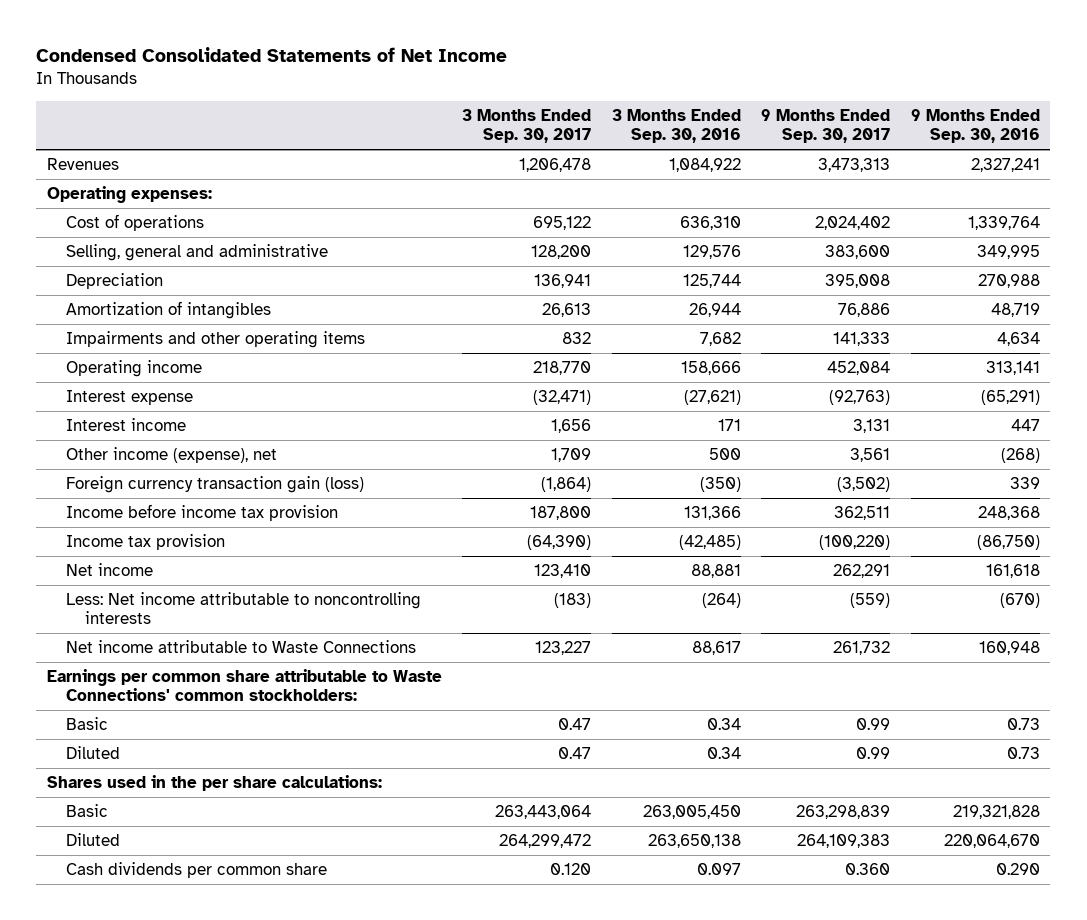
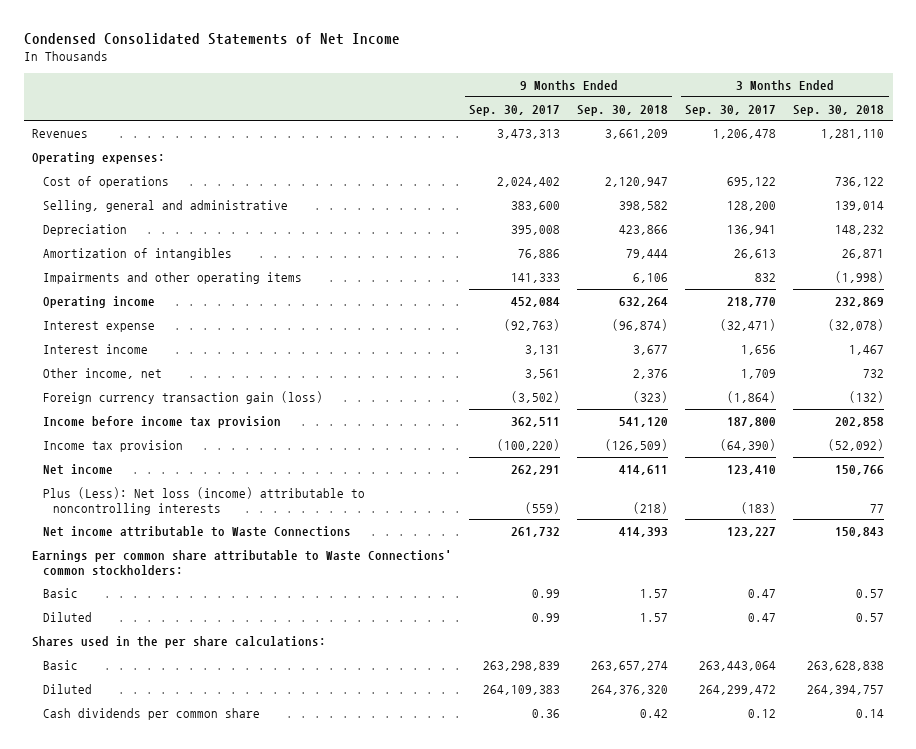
[611,109,741,144] 3 Months Ended Sep. 30, 2016 -> none
[911,109,1041,144] 9 Months Ended Sep. 30, 2016 -> none
none -> [577,104,669,116] Sep. 30, 2018
none -> [793,104,885,116] Sep. 30, 2018
[65,447,277,464] Other income (expense), net -> [42,367,162,379] Other income, net
[65,592,421,625] Less: Net income attributable to noncontrolling interests -> [42,486,365,515] Plus (Less): Net loss (income) attributable to noncontrolling interests
[550,863,592,876] 0.120 -> [748,708,777,718] 0.12
[845,863,891,876] 0.360 -> [532,708,561,718] 0.36

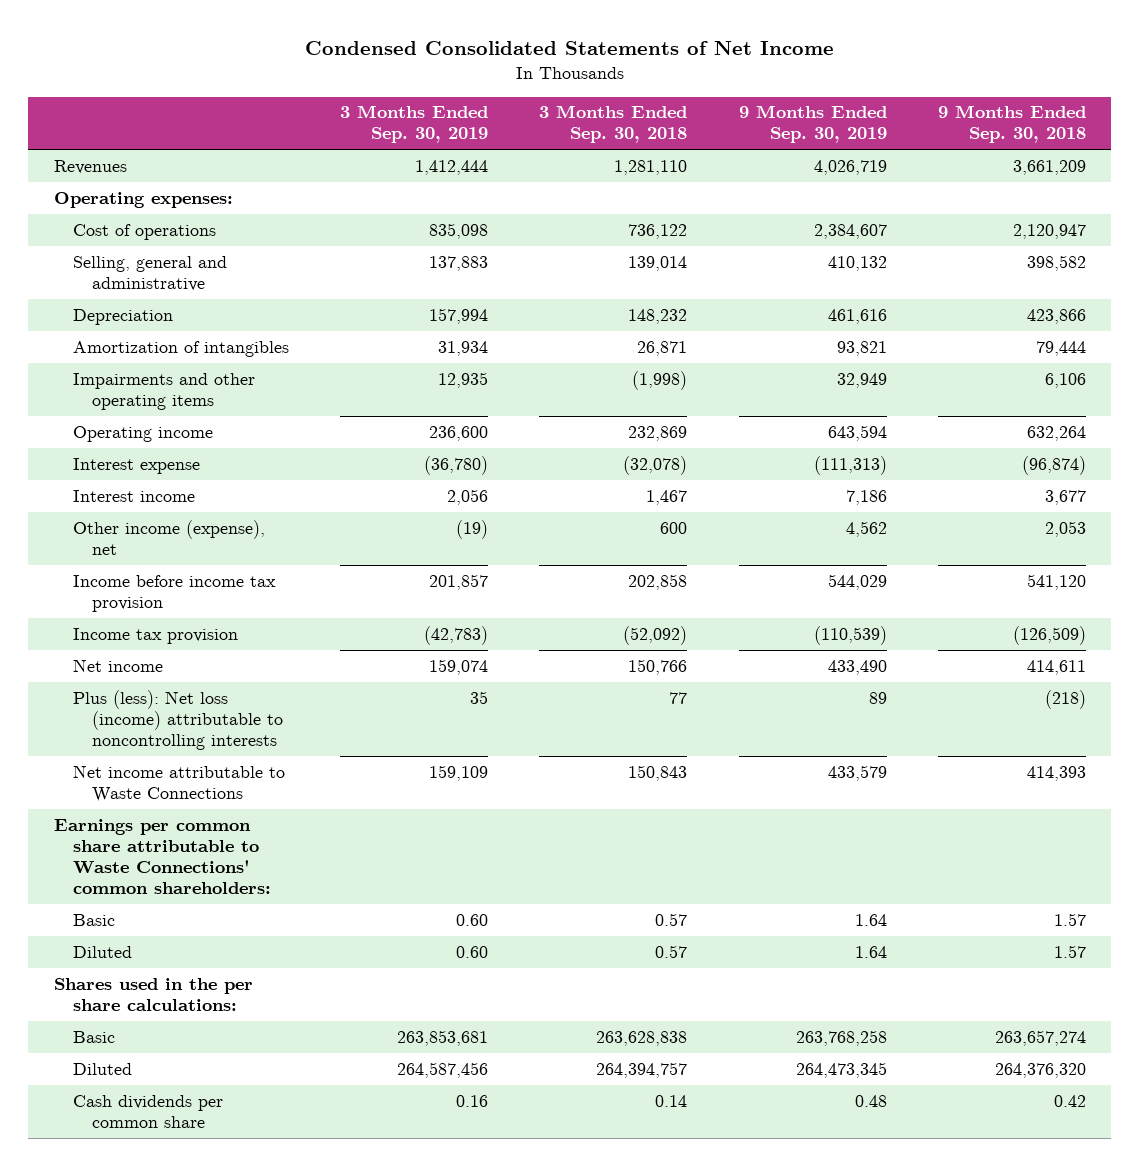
[469,104,561,116] Sep. 30, 2017 -> none
[685,104,777,116] Sep. 30, 2017 -> none
none -> [340,105,489,144] 3 Months Ended Sep. 30, 2019
none -> [738,105,887,144] 9 Months Ended Sep. 30, 2019
[42,390,323,404] Foreign currency transaction gain (loss) -> none
[42,367,162,379] Other income, net -> [73,519,266,555] Other income (expense), net
[633,368,669,379] 2,376 -> [1044,520,1086,537] 2,053
[863,368,885,378] 732 -> [660,521,688,534] 600
[42,486,365,515] Plus (Less): Net loss (income) attributable to noncontrolling interests -> [73,689,284,750] Plus (less): Net loss (income) attributable to noncontrolling interests
[32,549,453,576] Earnings per common share attributable to Waste Connections' common stockholders: -> [53,818,272,894] Earnings per common share attributable to Waste Connections' common shareholders:

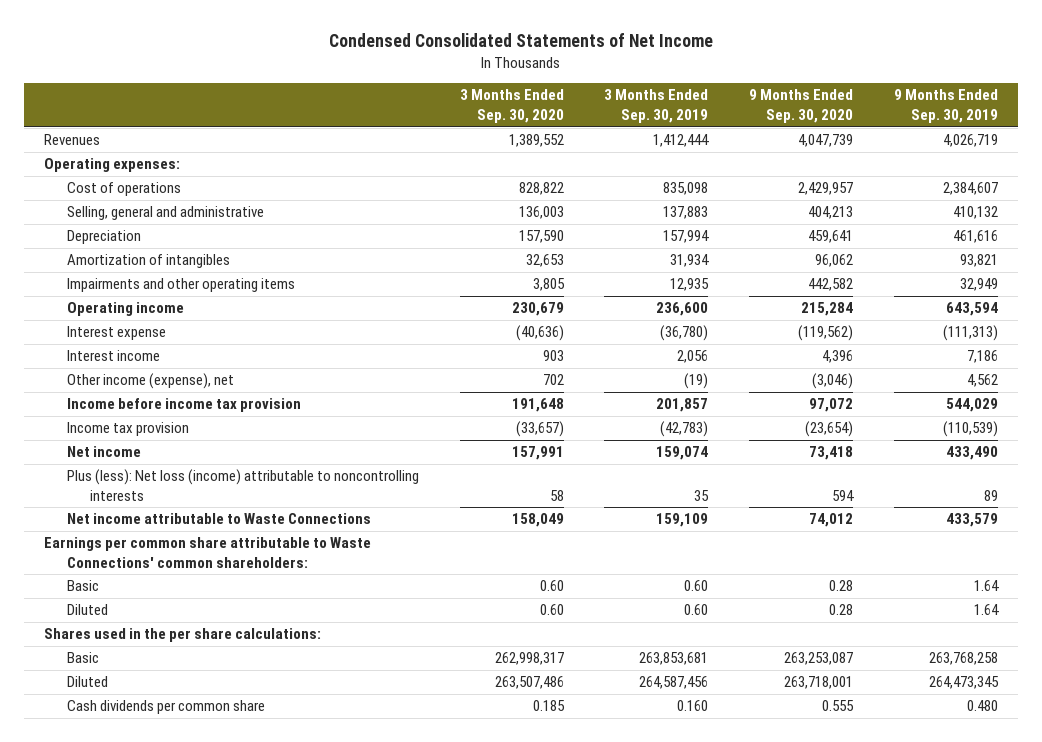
[539,105,688,144] 3 Months Ended Sep. 30, 2018 -> none
[937,105,1086,144] 9 Months Ended Sep. 30, 2018 -> none
none -> [459,89,564,124] 3 Months Ended Sep. 30, 2020
none -> [749,89,854,124] 9 Months Ended Sep. 30, 2020
[456,1094,489,1107] 0.16 -> [677,700,709,712] 0.160
[854,1094,887,1107] 0.48 -> [966,700,998,712] 0.480

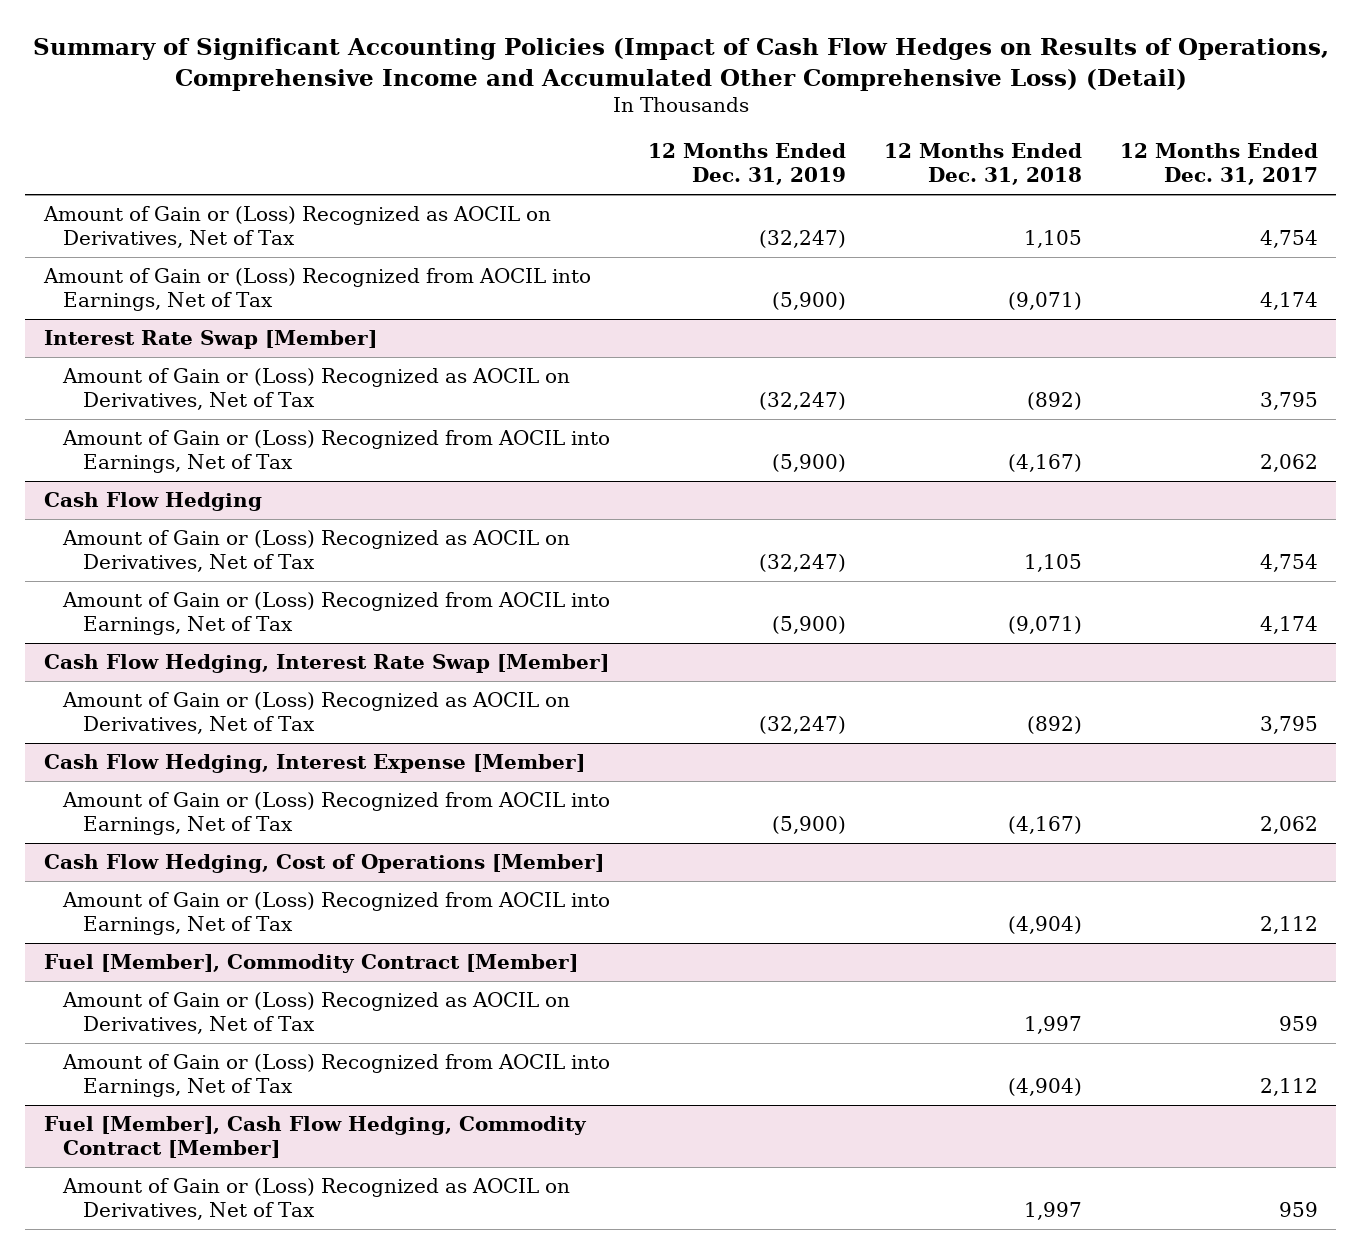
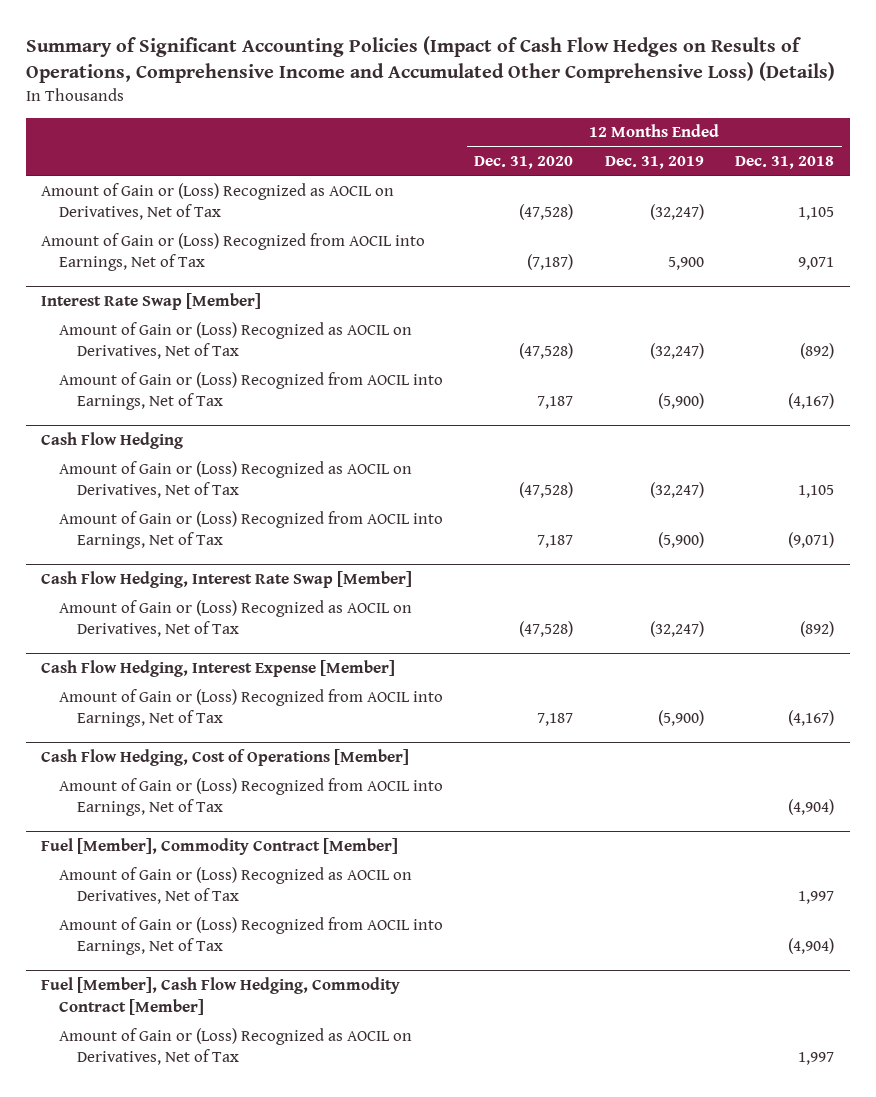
[32,38,1329,91] Summary of Significant Accounting Policies (Impact of Cash Flow Hedges on Results of Operations, Comprehensive Income and Accumulated Other Comprehensive Loss) (Detail) -> [25,35,835,84] Summary of Significant Accounting Policies (Impact of Cash Flow Hedges on Results of Operations, Comprehensive Income and Accumulated Other Comprehensive Loss) (Details)
[1119,143,1318,186] 12 Months Ended Dec. 31, 2017 -> none
none -> [474,156,574,170] Dec. 31, 2020
[772,292,847,311] (5,900) -> [667,256,704,270] 5,900
[1007,292,1082,311] (9,071) -> [798,256,835,270] 9,071

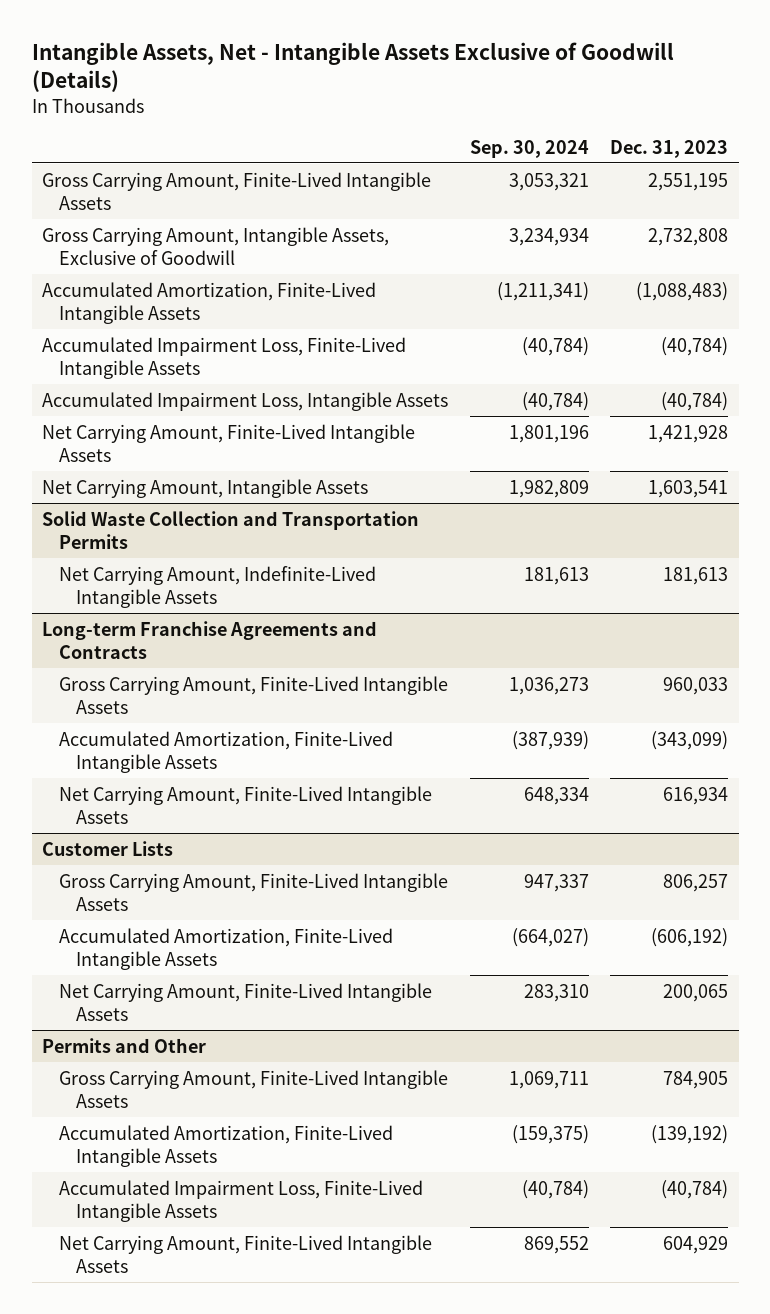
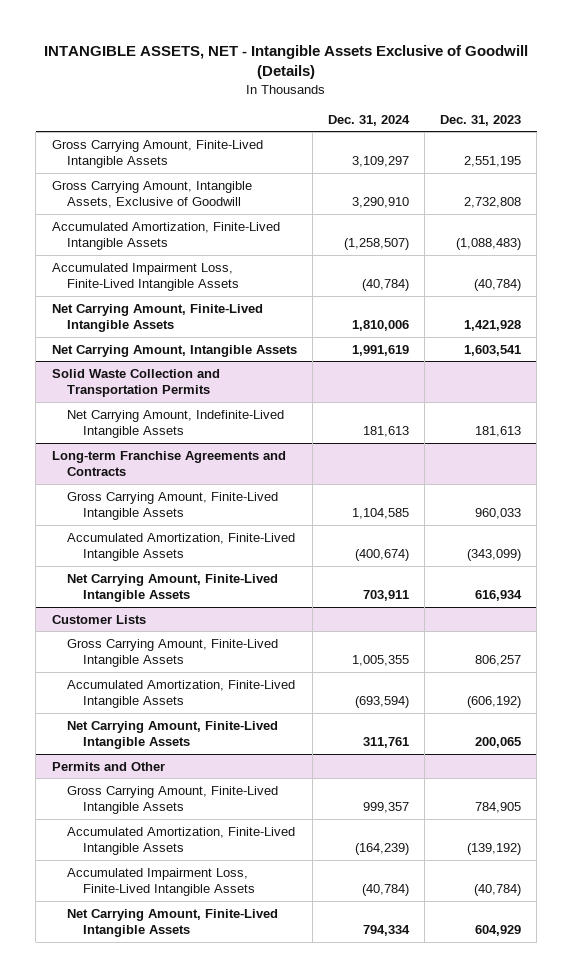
[31,41,674,93] Intangible Assets, Net - Intangible Assets Exclusive of Goodwill (Details) -> [44,45,529,80] INTANGIBLE ASSETS, NET - Intangible Assets Exclusive of Goodwill (Details)
[469,139,589,158] Sep. 30, 2024 -> none
none -> [327,114,410,126] Dec. 31, 2024
[42,391,449,411] Accumulated Impairment Loss, Intangible Assets -> none

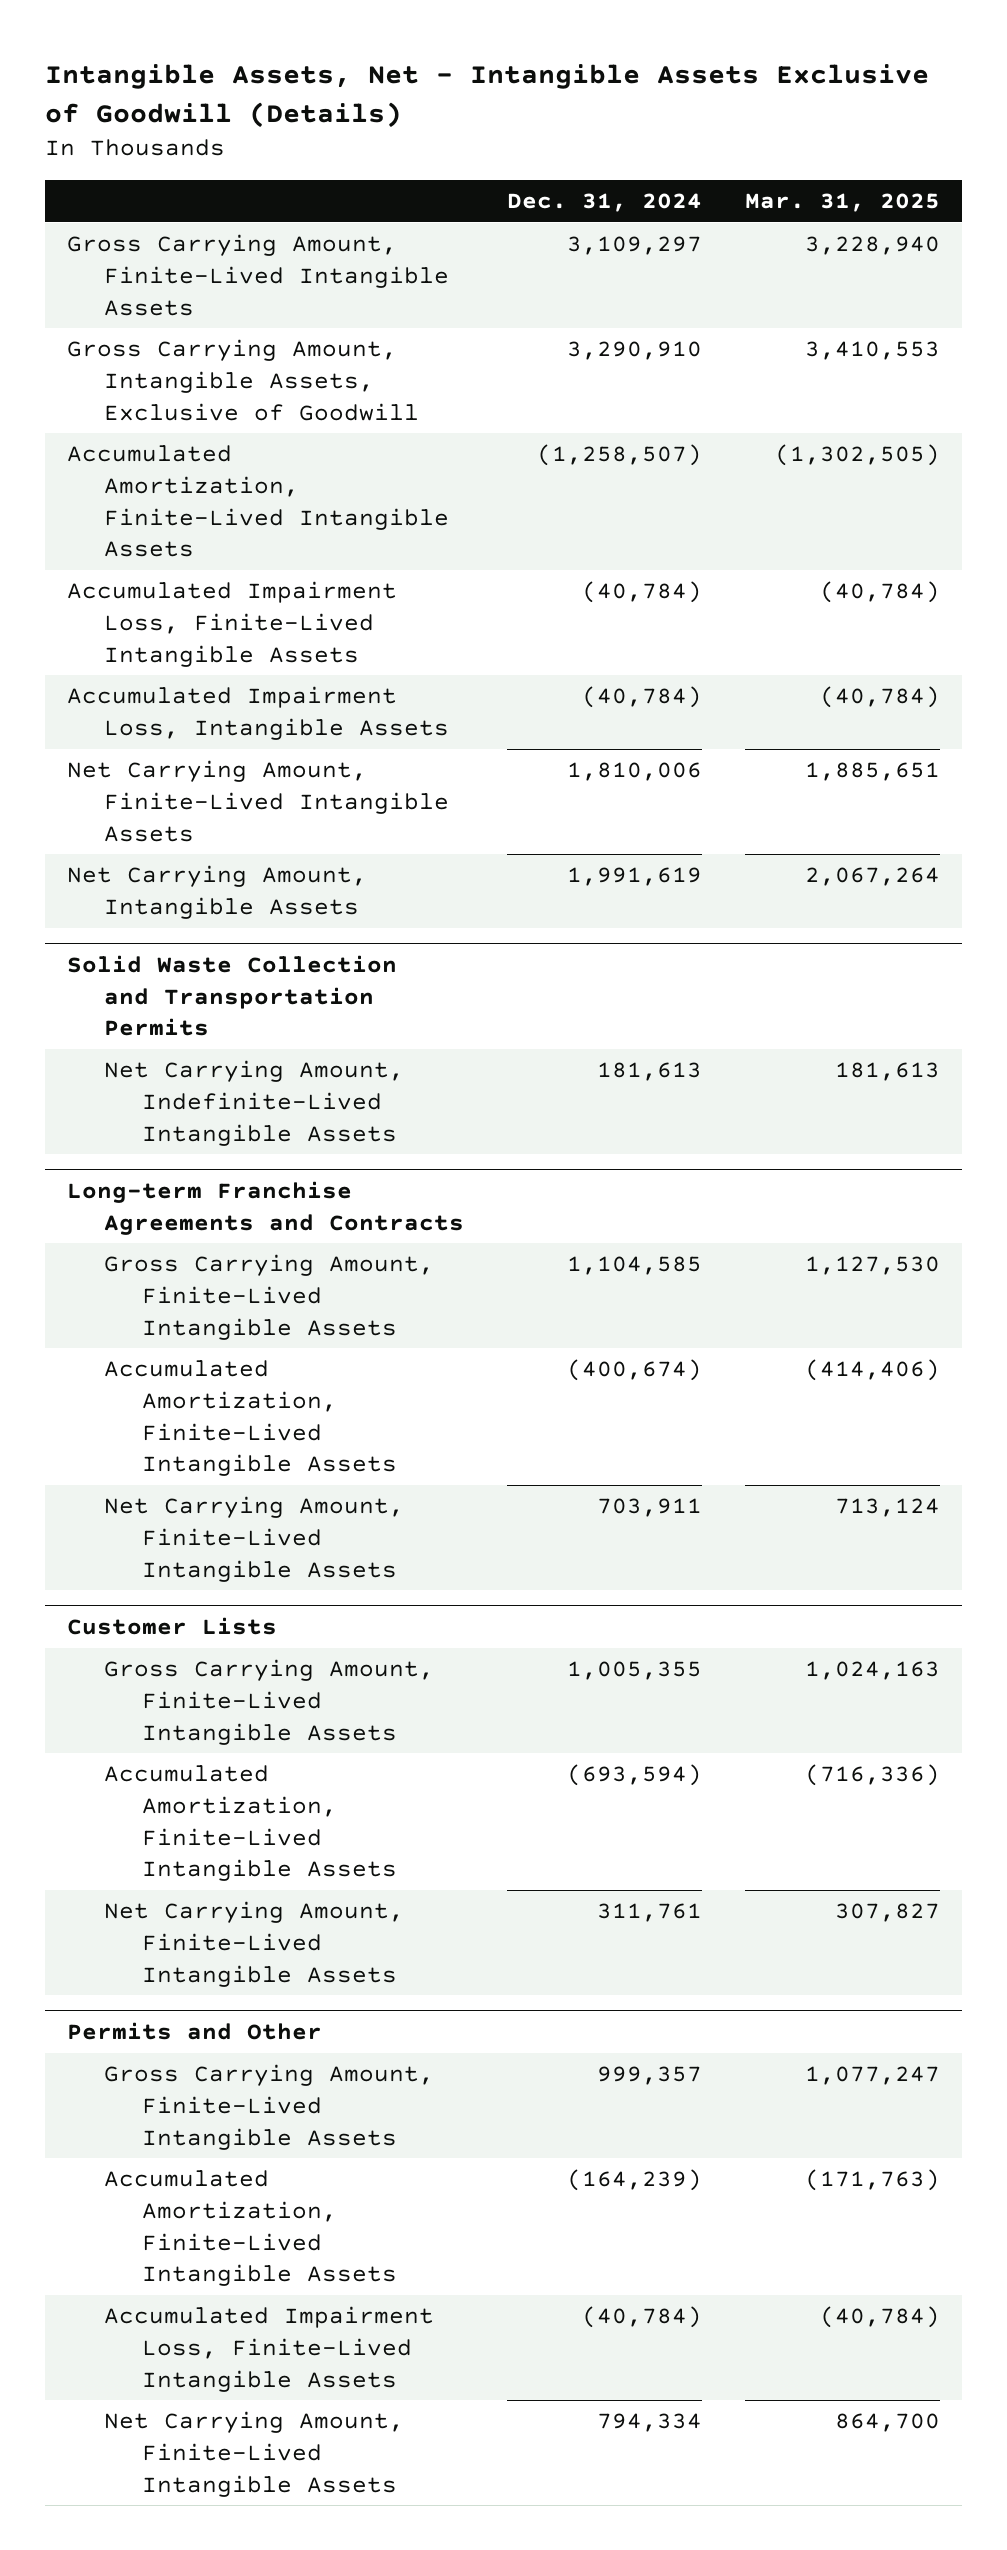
[44,45,529,80] INTANGIBLE ASSETS, NET - Intangible Assets Exclusive of Goodwill (Details) -> [45,64,930,128] Intangible Assets, Net - Intangible Assets Exclusive of Goodwill (Details)
[440,114,522,126] Dec. 31, 2023 -> none
none -> [745,192,941,212] Mar. 31, 2025
none -> [66,686,450,740] Accumulated Impairment Loss, Intangible Assets

